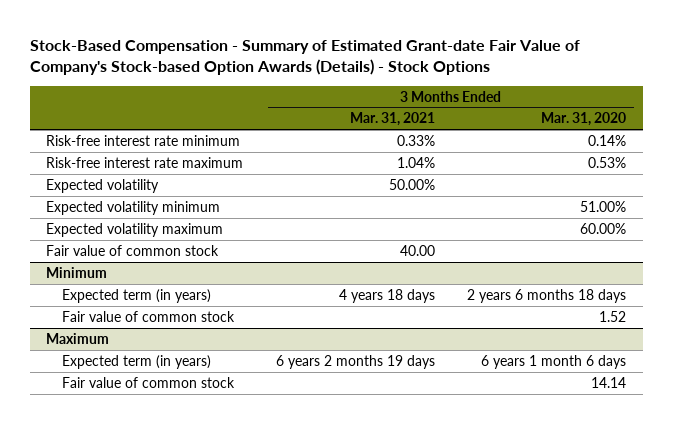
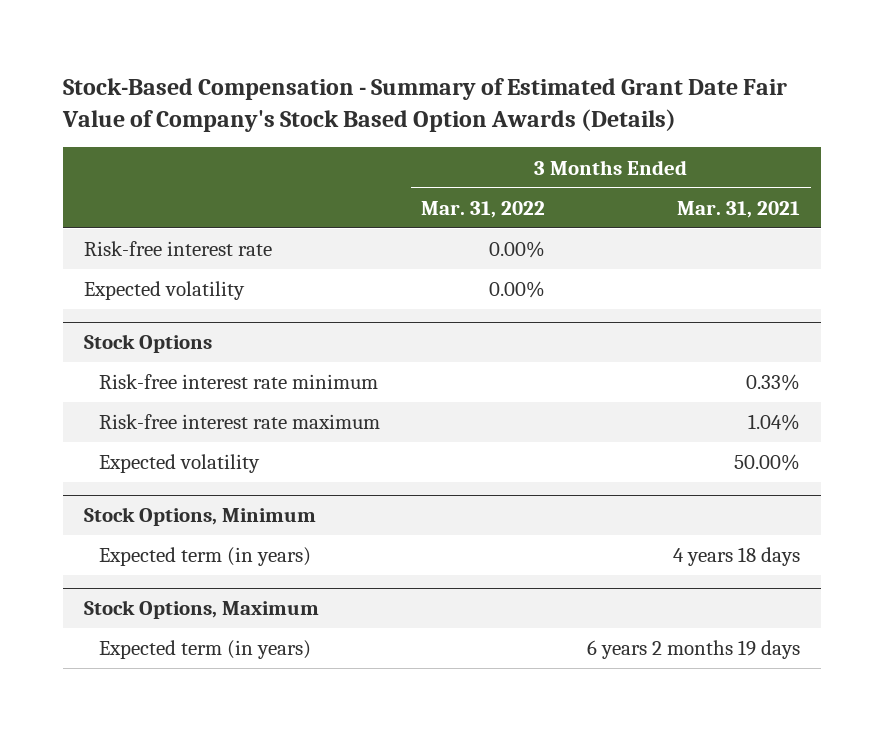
[30,40,581,76] Stock-Based Compensation - Summary of Estimated Grant-date Fair Value of Company's Stock-based Option Awards (Details) - Stock Options -> [61,77,787,132] Stock-Based Compensation - Summary of Estimated Grant Date Fair Value of Company's Stock Based Option Awards (Details)
[541,112,627,127] Mar. 31, 2020 -> none
none -> [421,200,546,218] Mar. 31, 2022
none -> [83,241,272,257] Risk-free interest rate
none -> [83,281,245,301] Expected volatility
none -> [83,334,212,354] Stock Options
[46,200,221,215] Expected volatility minimum -> none
[46,222,224,237] Expected volatility maximum -> none
[46,244,220,256] Fair value of common stock -> none
[46,266,108,278] Minimum -> none
none -> [83,507,316,527] Stock Options, Minimum
[61,310,235,322] Fair value of common stock -> none
[46,332,110,344] Maximum -> none
none -> [83,600,319,620] Stock Options, Maximum
[61,376,235,388] Fair value of common stock -> none

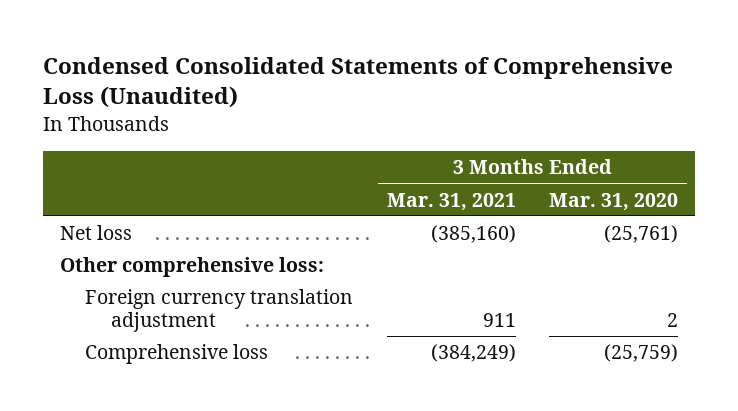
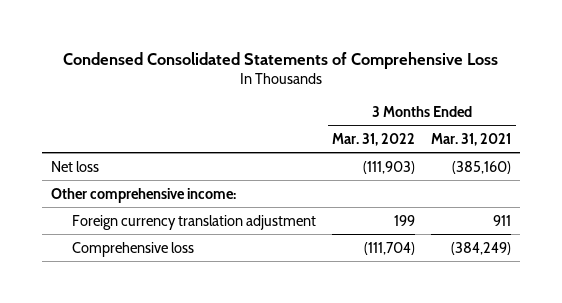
[43,56,674,109] Condensed Consolidated Statements of Comprehensive Loss (Unaudited) -> [62,51,498,69] Condensed Consolidated Statements of Comprehensive Loss
[549,192,679,211] Mar. 31, 2020 -> none
none -> [332,132,416,146] Mar. 31, 2022
[59,257,324,278] Other comprehensive loss: -> [50,187,236,203] Other comprehensive income:

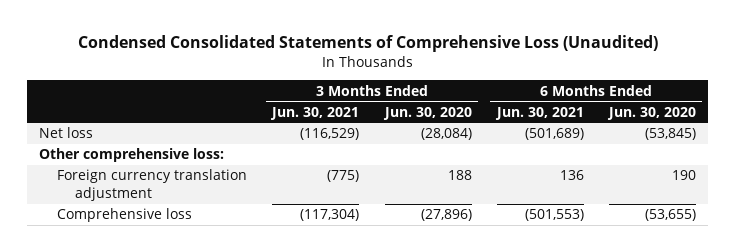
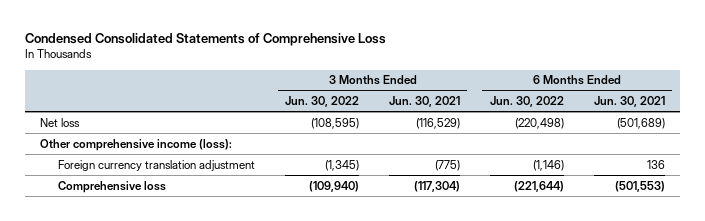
[77,35,658,53] Condensed Consolidated Statements of Comprehensive Loss (Unaudited) -> [25,32,387,46] Condensed Consolidated Statements of Comprehensive Loss
[382,106,472,120] Jun. 30, 2020 -> none
[606,106,696,120] Jun. 30, 2020 -> none
none -> [285,96,360,108] Jun. 30, 2022
none -> [489,96,564,108] Jun. 30, 2022
[39,148,225,163] Other comprehensive loss: -> [40,138,233,151] Other comprehensive income (loss):

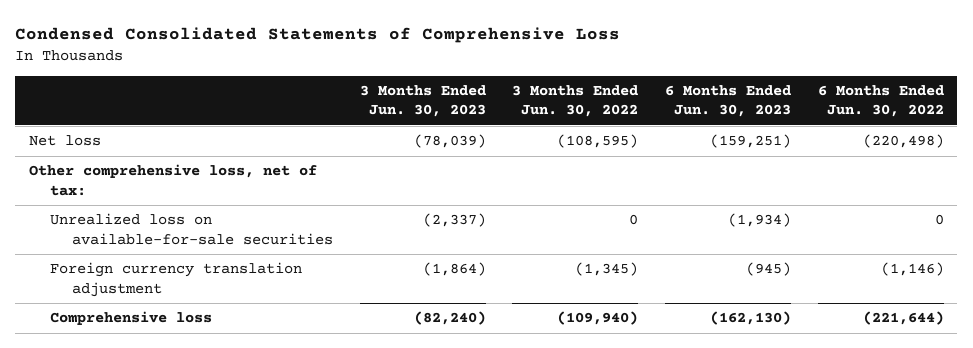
[389,96,461,108] Jun. 30, 2021 -> none
[593,96,665,108] Jun. 30, 2021 -> none
none -> [359,84,486,118] 3 Months Ended Jun. 30, 2023
none -> [665,84,792,118] 6 Months Ended Jun. 30, 2023
[40,138,233,151] Other comprehensive income (loss): -> [28,164,317,196] Other comprehensive loss, net of tax:
none -> [50,213,333,245] Unrealized loss on available-for-sale securities

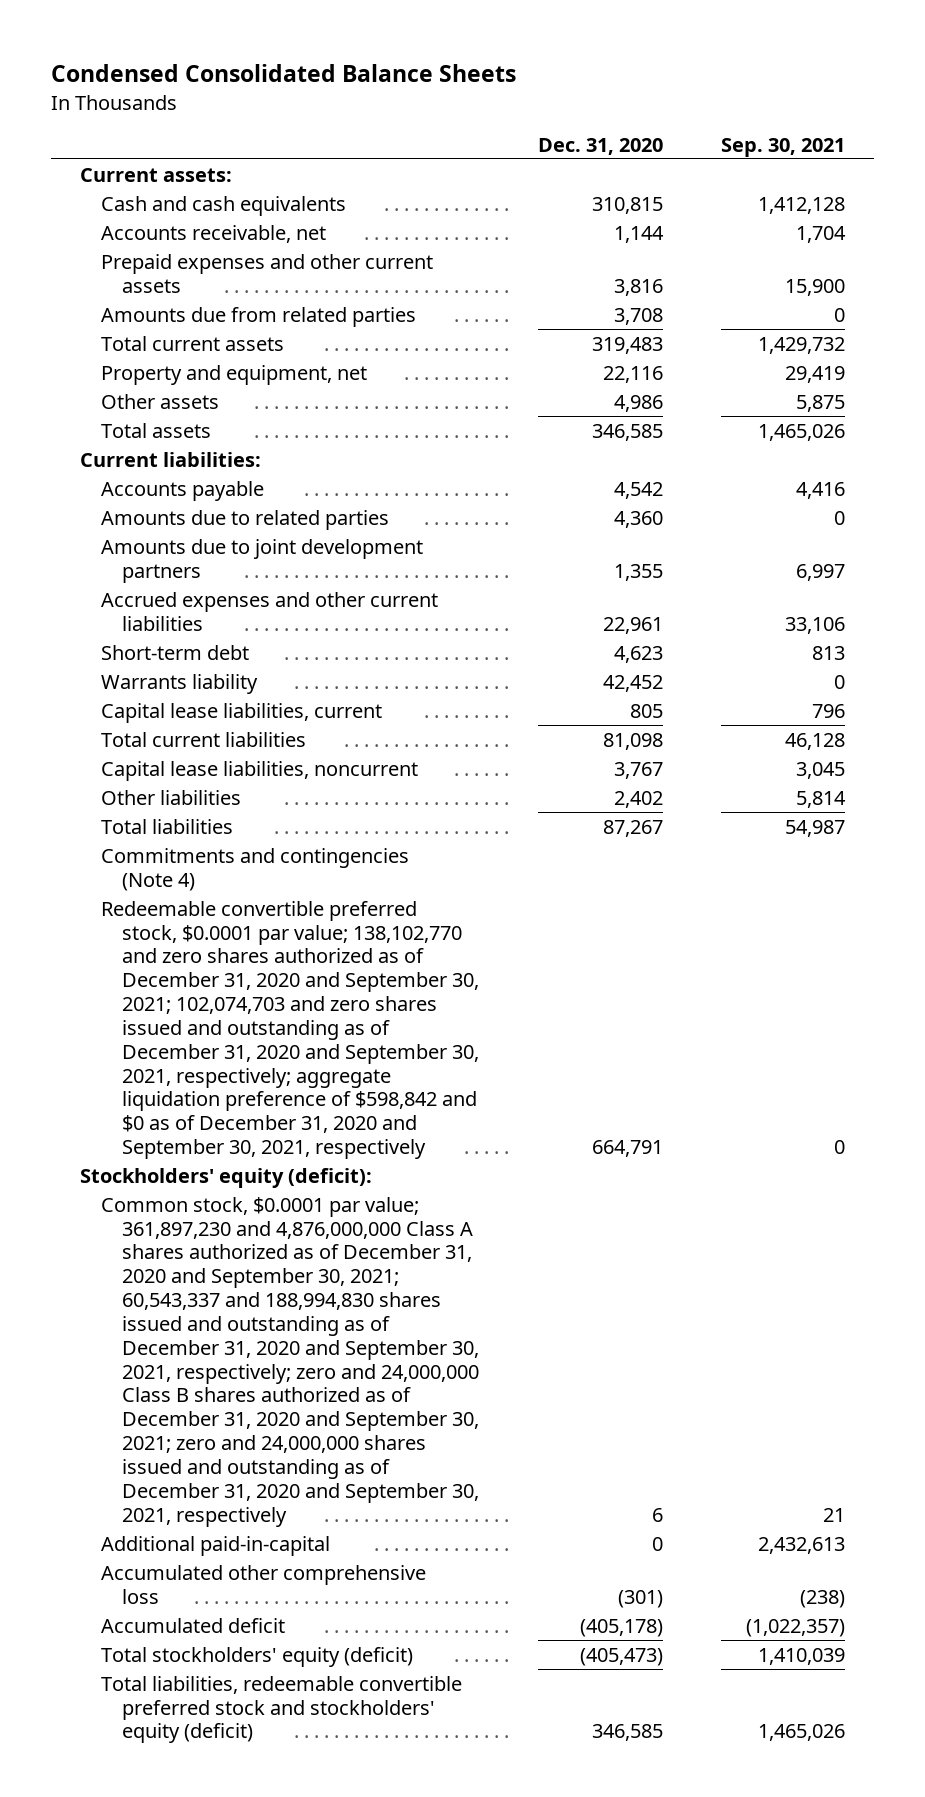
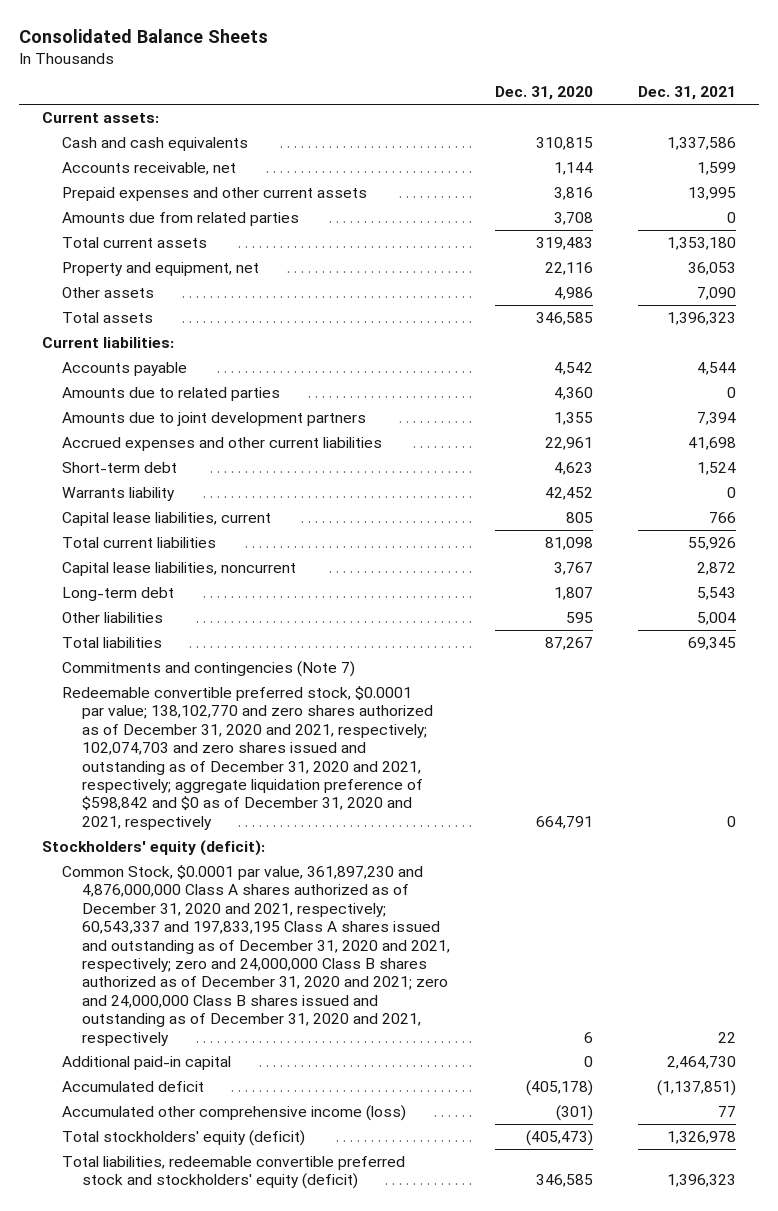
[51,64,517,83] Condensed Consolidated Balance Sheets -> [19,29,269,44] Consolidated Balance Sheets
[720,137,845,157] Sep. 30, 2021 -> none
none -> [638,86,737,101] Dec. 31, 2021
none -> [61,586,174,601] Long-term debt
[613,790,663,808] 2,402 -> [565,611,593,623] 595
[101,847,410,891] Commitments and contingencies (Note 4) -> [61,660,355,677] Commitments and contingencies (Note 7)
[101,900,480,1160] Redeemable convertible preferred stock, $0.0001 par value; 138,102,770 and zero shares authorized as of December 31, 2020 and September 30, 2021; 102,074,703 and zero shares issued and outstanding as of December 31, 2020 and September 30, 2021, respectively; aggregate liquidation preference of $598,842 and $0 as of December 31, 2020 and September 30, 2021, respectively -> [61,685,433,830] Redeemable convertible preferred stock, $0.0001 par value; 138,102,770 and zero shares authorized as of December 31, 2020 and 2021, respectively; 102,074,703 and zero shares issued and outstanding as of December 31, 2020 and 2021, respectively; aggregate liquidation preference of $598,842 and $0 as of December 31, 2020 and 2021, respectively
[101,1564,427,1604] Accumulated other comprehensive loss -> none
[101,1196,480,1527] Common stock, $0.0001 par value; 361,897,230 and 4,876,000,000 Class A shares authorized as of December 31, 2020 and September 30, 2021; 60,543,337 and 188,994,830 shares issued and outstanding as of December 31, 2020 and September 30, 2021, respectively; zero and 24,000,000 Class B shares authorized as of December 31, 2020 and September 30, 2021; zero and 24,000,000 shares issued and outstanding as of December 31, 2020 and September 30, 2021, respectively -> [61,864,450,1046] Common Stock, $0.0001 par value, 361,897,230 and 4,876,000,000 Class A shares authorized as of December 31, 2020 and 2021, respectively; 60,543,337 and 197,833,195 Class A shares issued and outstanding as of December 31, 2020 and 2021, respectively; zero and 24,000,000 Class B shares authorized as of December 31, 2020 and 2021; zero and 24,000,000 Class B shares issued and outstanding as of December 31, 2020 and 2021, respectively
[101,1535,331,1556] Additional paid-in-capital -> [61,1055,231,1070] Additional paid-in capital
none -> [61,1104,406,1121] Accumulated other comprehensive income (loss)

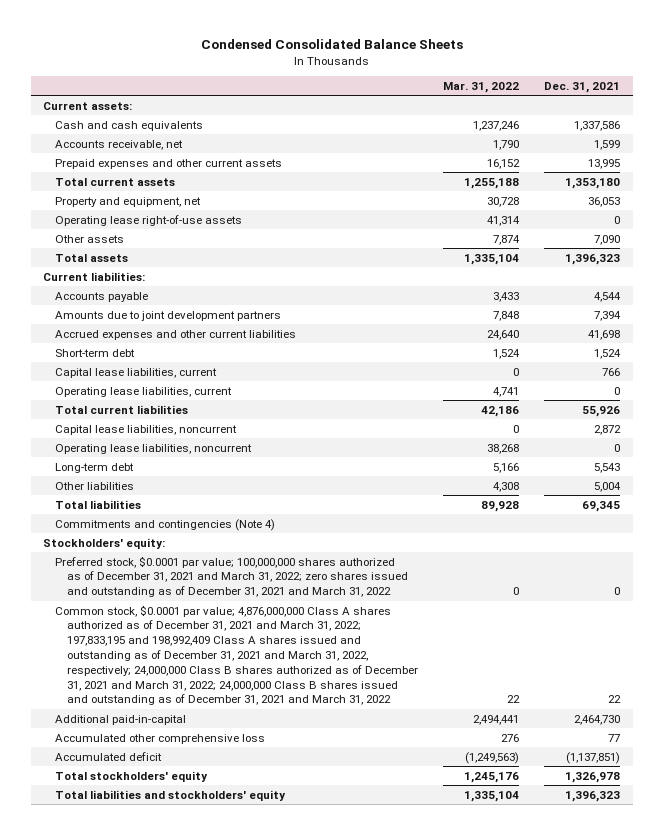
[19,29,269,44] Consolidated Balance Sheets -> [200,38,463,49] Condensed Consolidated Balance Sheets
[494,86,593,101] Dec. 31, 2020 -> none
none -> [442,82,519,94] Mar. 31, 2022
[61,211,299,226] Amounts due from related parties -> none
none -> [55,214,243,226] Operating lease right-of-use assets
[61,386,280,401] Amounts due to related parties -> none
[61,486,175,501] Warrants liability -> none
none -> [55,386,233,397] Operating lease liabilities, current
none -> [55,443,253,454] Operating lease liabilities, noncurrent
[61,685,433,830] Redeemable convertible preferred stock, $0.0001 par value; 138,102,770 and zero shares authorized as of December 31, 2020 and 2021, respectively; 102,074,703 and zero shares issued and outstanding as of December 31, 2020 and 2021, respectively; aggregate liquidation preference of $598,842 and $0 as of December 31, 2020 and 2021, respectively -> none
[61,660,355,677] Commitments and contingencies (Note 7) -> [55,518,276,531] Commitments and contingencies (Note 4)
[41,839,265,856] Stockholders' equity (deficit): -> [43,537,166,549] Stockholders' equity:
none -> [55,555,408,598] Preferred stock, $0.0001 par value; 100,000,000 shares authorized as of December 31, 2021 and March 31, 2022; zero shares issued and outstanding as of December 31, 2021 and March 31, 2022
[61,864,450,1046] Common Stock, $0.0001 par value, 361,897,230 and 4,876,000,000 Class A shares authorized as of December 31, 2020 and 2021, respectively; 60,543,337 and 197,833,195 Class A shares issued and outstanding as of December 31, 2020 and 2021, respectively; zero and 24,000,000 Class B shares authorized as of December 31, 2020 and 2021; zero and 24,000,000 Class B shares issued and outstanding as of December 31, 2020 and 2021, respectively -> [55,604,418,706] Common stock, $0.0001 par value; 4,876,000,000 Class A shares authorized as of December 31, 2021 and March 31, 2022; 197,833,195 and 198,992,409 Class A shares issued and outstanding as of December 31, 2021 and March 31, 2022, respectively; 24,000,000 Class B shares authorized as of December 31, 2021 and March 31, 2022; 24,000,000 Class B shares issued and outstanding as of December 31, 2021 and March 31, 2022
[61,1055,231,1070] Additional paid-in capital -> [55,714,187,725] Additional paid-in-capital
none -> [55,733,266,744] Accumulated other comprehensive loss
[61,1104,406,1121] Accumulated other comprehensive income (loss) -> none
[61,1129,305,1146] Total stockholders' equity (deficit) -> [55,770,209,782] Total stockholders' equity
[61,1155,405,1190] Total liabilities, redeemable convertible preferred stock and stockholders' equity (deficit) -> [55,789,287,801] Total liabilities and stockholders' equity

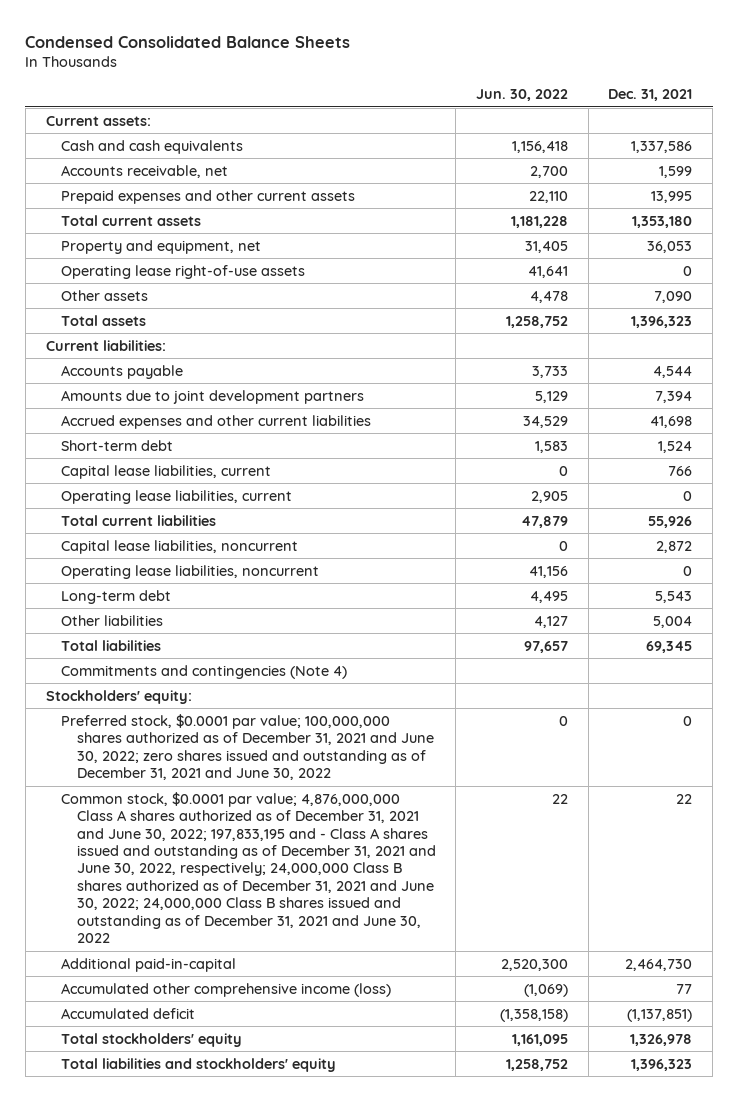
[442,82,519,94] Mar. 31, 2022 -> none
none -> [475,89,568,102] Jun. 30, 2022
[55,555,408,598] Preferred stock, $0.0001 par value; 100,000,000 shares authorized as of December 31, 2021 and March 31, 2022; zero shares issued and outstanding as of December 31, 2021 and March 31, 2022 -> [61,713,434,780] Preferred stock, $0.0001 par value; 100,000,000 shares authorized as of December 31, 2021 and June 30, 2022; zero shares issued and outstanding as of December 31, 2021 and June 30, 2022
[55,604,418,706] Common stock, $0.0001 par value; 4,876,000,000 Class A shares authorized as of December 31, 2021 and March 31, 2022; 197,833,195 and 198,992,409 Class A shares issued and outstanding as of December 31, 2021 and March 31, 2022, respectively; 24,000,000 Class B shares authorized as of December 31, 2021 and March 31, 2022; 24,000,000 Class B shares issued and outstanding as of December 31, 2021 and March 31, 2022 -> [61,791,436,943] Common stock, $0.0001 par value; 4,876,000,000 Class A shares authorized as of December 31, 2021 and June 30, 2022; 197,833,195 and - Class A shares issued and outstanding as of December 31, 2021 and June 30, 2022, respectively; 24,000,000 Class B shares authorized as of December 31, 2021 and June 30, 2022; 24,000,000 Class B shares issued and outstanding as of December 31, 2021 and June 30, 2022
[55,733,266,744] Accumulated other comprehensive loss -> [61,982,392,997] Accumulated other comprehensive income (loss)

